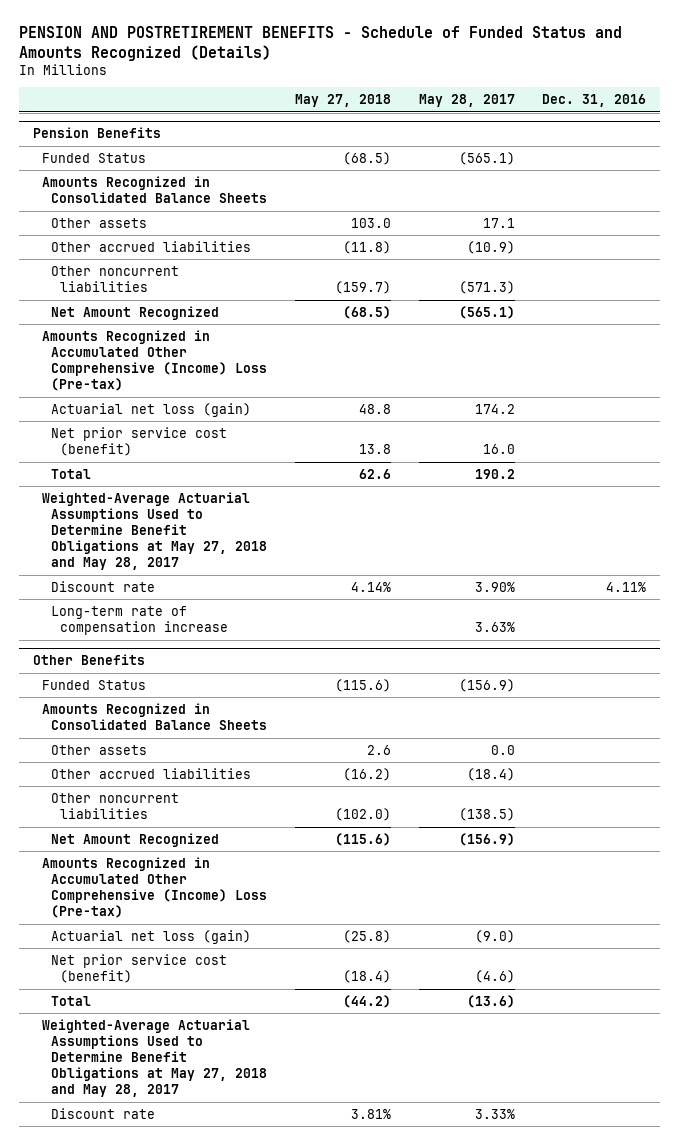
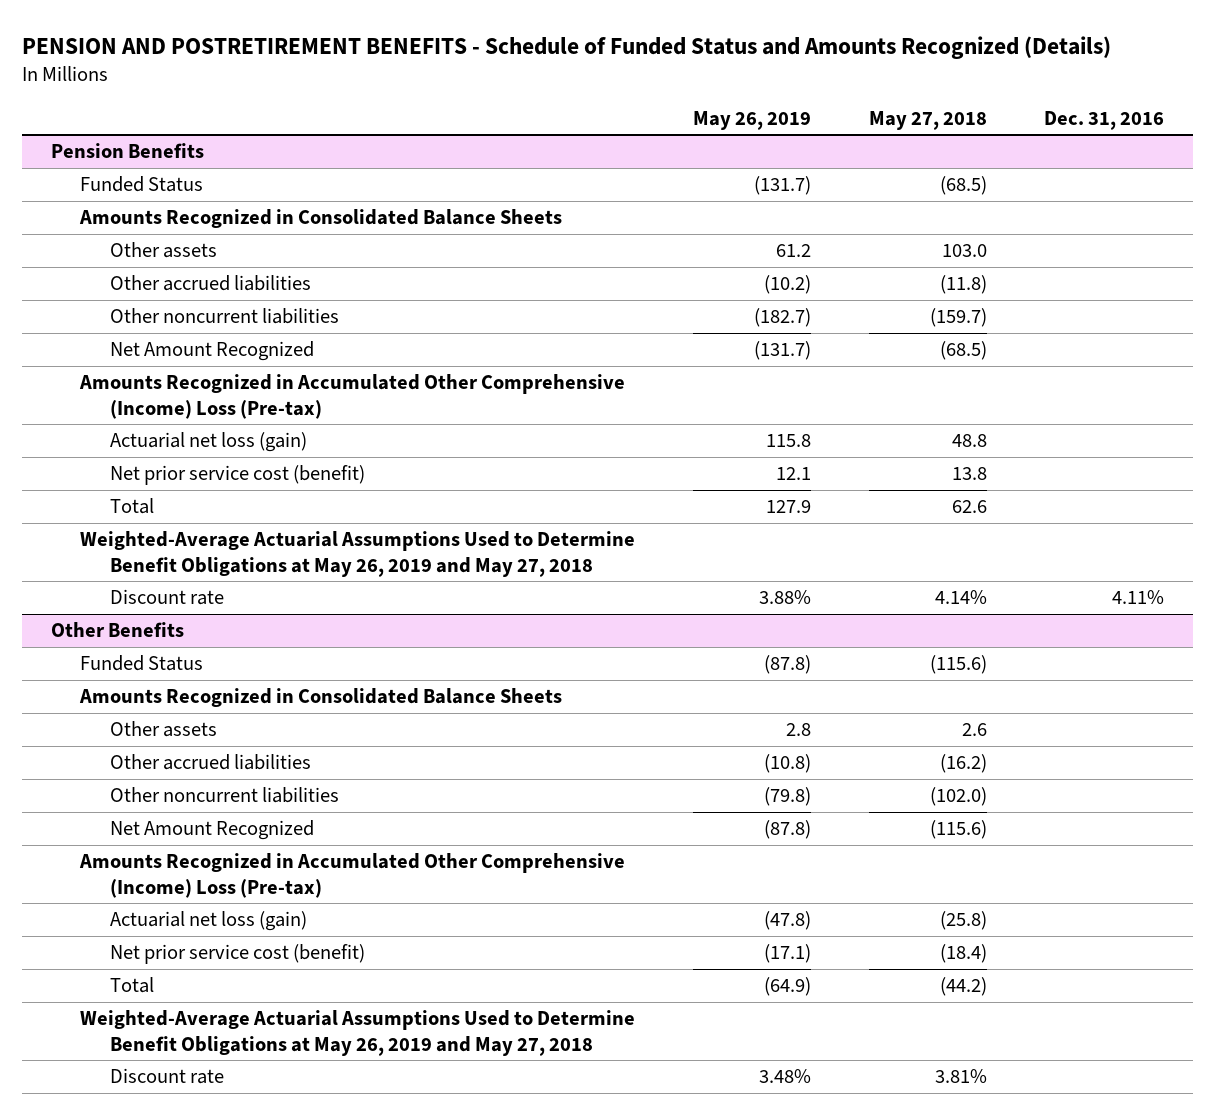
[418,94,515,108] May 28, 2017 -> none
none -> [692,110,811,130] May 26, 2019
[41,491,267,570] Weighted-Average Actuarial Assumptions Used to Determine Benefit Obligations at May 27, 2018 and May 28, 2017 -> [80,531,636,577] Weighted-Average Actuarial Assumptions Used to Determine Benefit Obligations at May 26, 2019 and May 27, 2018
[50,605,228,635] Long-term rate of compensation increase -> none
[41,1018,267,1097] Weighted-Average Actuarial Assumptions Used to Determine Benefit Obligations at May 27, 2018 and May 28, 2017 -> [80,1010,636,1056] Weighted-Average Actuarial Assumptions Used to Determine Benefit Obligations at May 26, 2019 and May 27, 2018

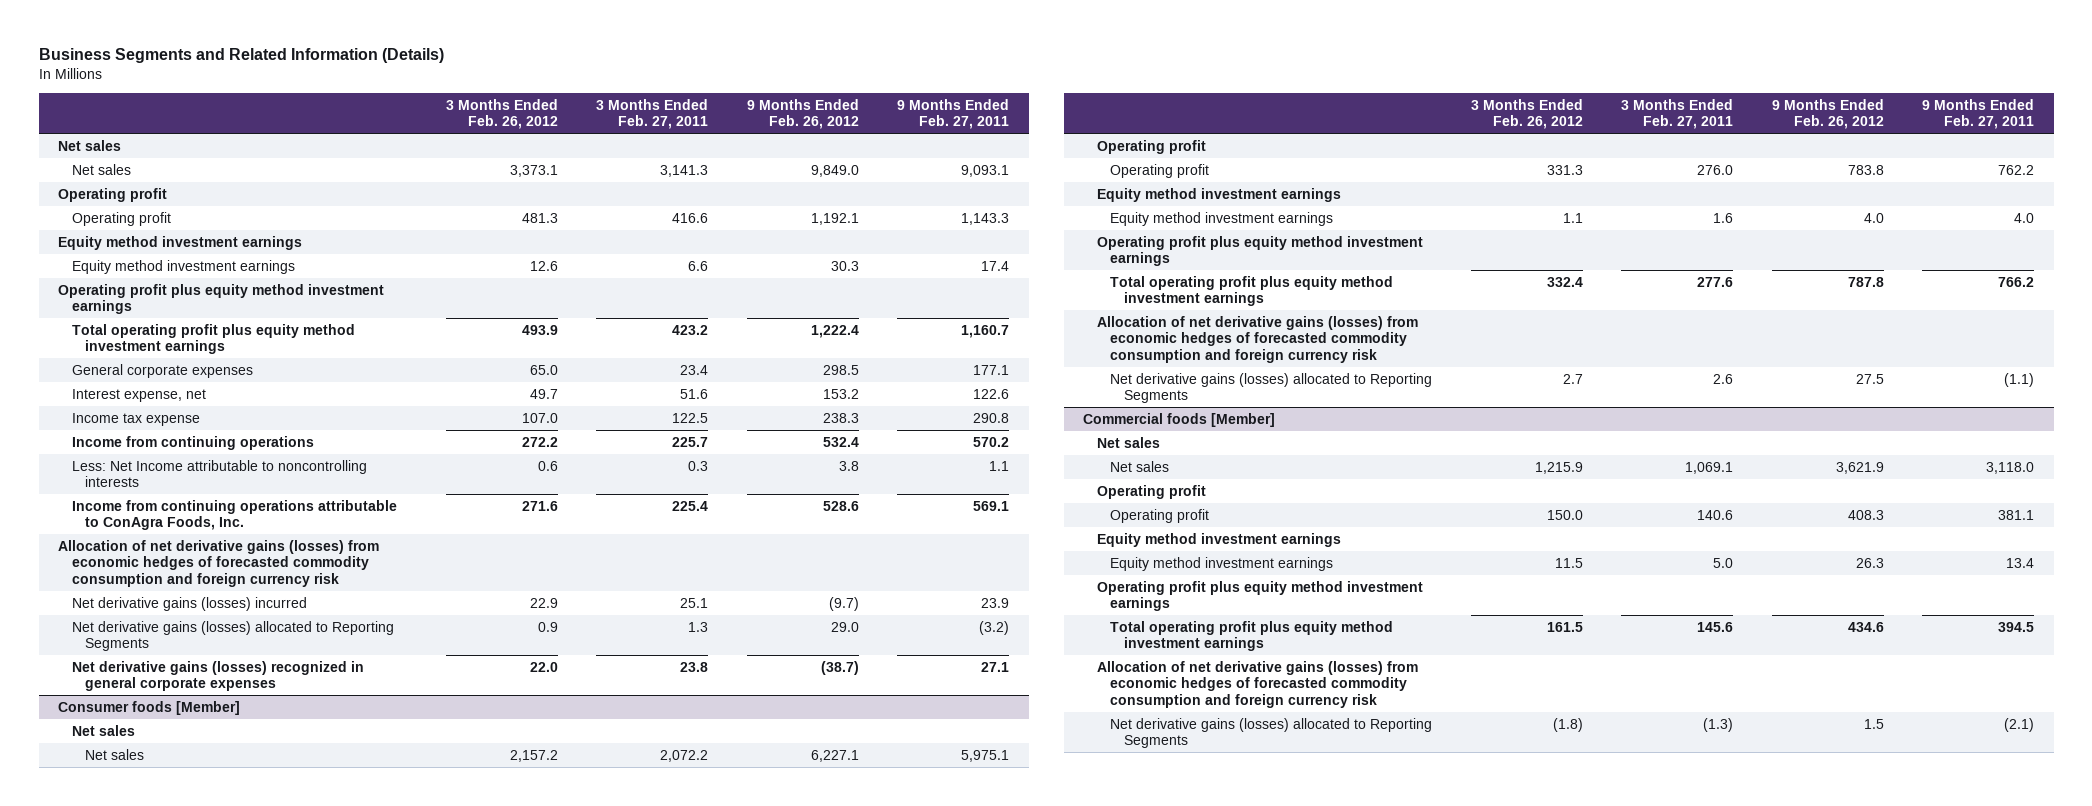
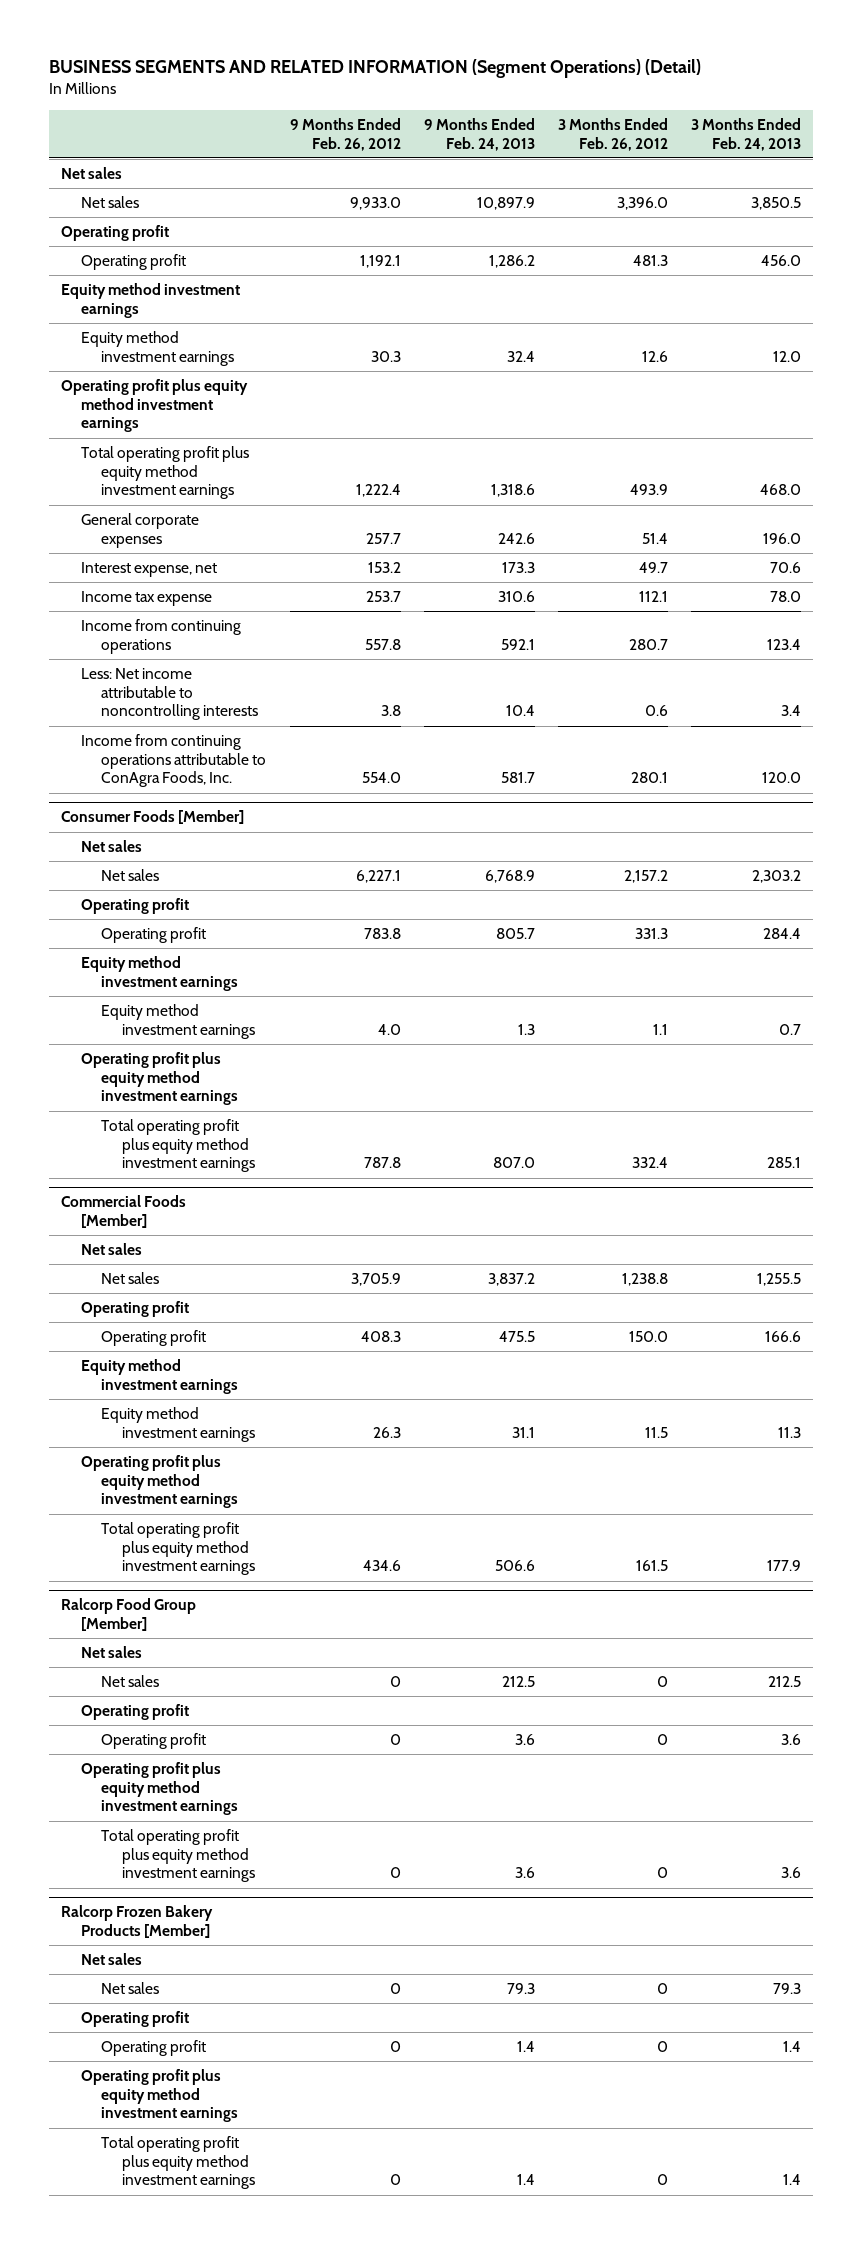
[38,48,444,64] Business Segments and Related Information (Details) -> [49,59,702,79] BUSINESS SEGMENTS AND RELATED INFORMATION (Segment Operations) (Detail)
[596,98,709,130] 3 Months Ended Feb. 27, 2011 -> none
[897,98,1010,130] 9 Months Ended Feb. 27, 2011 -> none
none -> [423,118,535,151] 9 Months Ended Feb. 24, 2013
none -> [691,118,802,151] 3 Months Ended Feb. 24, 2013
[509,164,558,177] 3,373.1 -> [617,197,669,211] 3,396.0
[810,164,859,177] 9,849.0 -> [349,197,401,211] 9,933.0
[529,364,558,375] 65.0 -> [642,532,669,544] 51.4
[822,364,859,375] 298.5 -> [365,532,401,544] 257.7
[57,539,379,587] Allocation of net derivative gains (losses) from economic hedges of forecasted commodity consumption and foreign currency risk -> none
[71,596,307,611] Net derivative gains (losses) incurred -> none
[71,620,394,652] Net derivative gains (losses) allocated to Reporting Segments -> none
[71,660,364,692] Net derivative gains (losses) recognized in general corporate expenses -> none
[521,412,558,423] 107.0 -> [639,591,669,603] 112.1
[822,412,859,423] 238.3 -> [365,591,401,603] 253.7
[521,436,558,447] 272.2 -> [629,638,669,650] 280.7
[822,436,859,447] 532.4 -> [364,638,401,650] 557.8
[71,459,367,488] Less: Net Income attributable to noncontrolling interests -> [81,668,259,721] Less: Net income attributable to noncontrolling interests
[521,500,558,511] 271.6 -> [631,772,669,784] 280.1
[822,500,859,511] 528.6 -> [361,772,401,784] 554.0
[57,700,240,715] Consumer foods [Member] -> [60,810,244,825] Consumer Foods [Member]
[1096,315,1418,363] Allocation of net derivative gains (losses) from economic hedges of forecasted commodity consumption and foreign currency risk -> none
[1110,372,1433,404] Net derivative gains (losses) allocated to Reporting Segments -> none
[1082,412,1275,427] Commercial foods [Member] -> [60,1195,186,1229] Commercial Foods [Member]
[1534,461,1583,474] 1,215.9 -> [622,1273,669,1287] 1,238.8
[1835,461,1884,474] 3,621.9 -> [350,1273,401,1287] 3,705.9
[1096,660,1418,708] Allocation of net derivative gains (losses) from economic hedges of forecasted commodity consumption and foreign currency risk -> none
[1110,717,1433,749] Net derivative gains (losses) allocated to Reporting Segments -> none
none -> [60,1598,196,1632] Ralcorp Food Group [Member]
none -> [81,1646,143,1659] Net sales
none -> [101,1675,160,1688] Net sales
none -> [81,1704,190,1721] Operating profit
none -> [101,1733,207,1750] Operating profit
none -> [81,1762,239,1816] Operating profit plus equity method investment earnings
none -> [101,1829,255,1883] Total operating profit plus equity method investment earnings
none -> [60,1905,213,1939] Ralcorp Frozen Bakery Products [Member]
none -> [81,1953,143,1966] Net sales
none -> [101,1982,160,1995] Net sales
none -> [81,2011,190,2028] Operating profit
none -> [101,2040,207,2057] Operating profit
none -> [81,2069,239,2123] Operating profit plus equity method investment earnings
none -> [101,2136,255,2190] Total operating profit plus equity method investment earnings

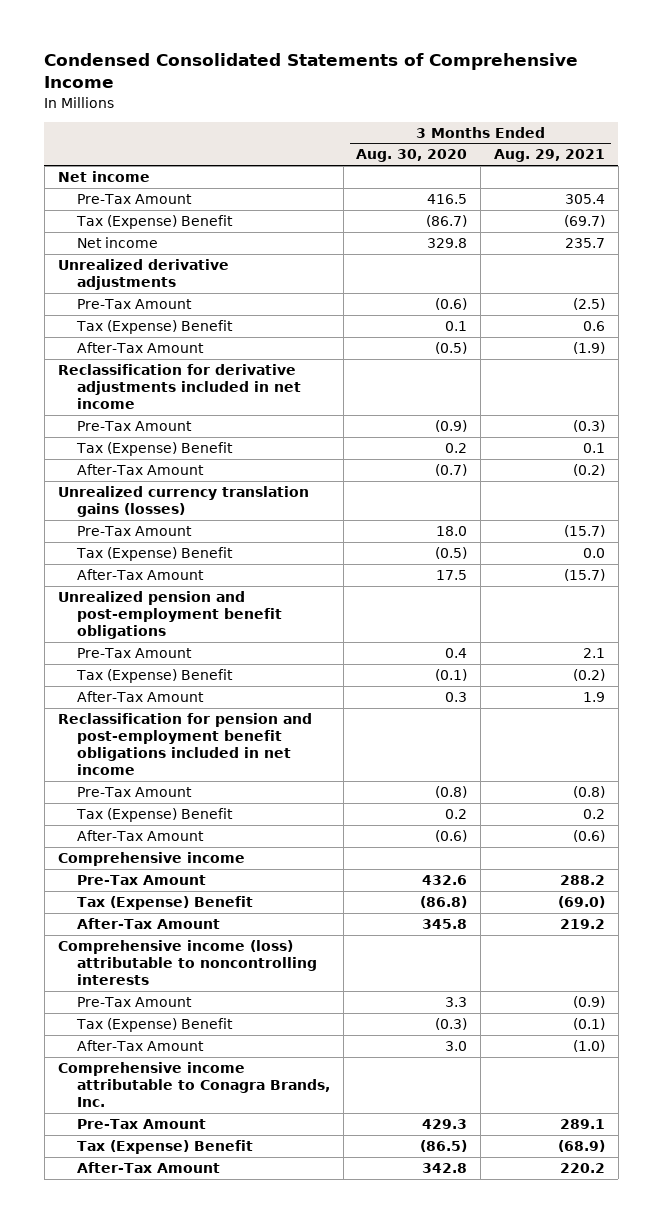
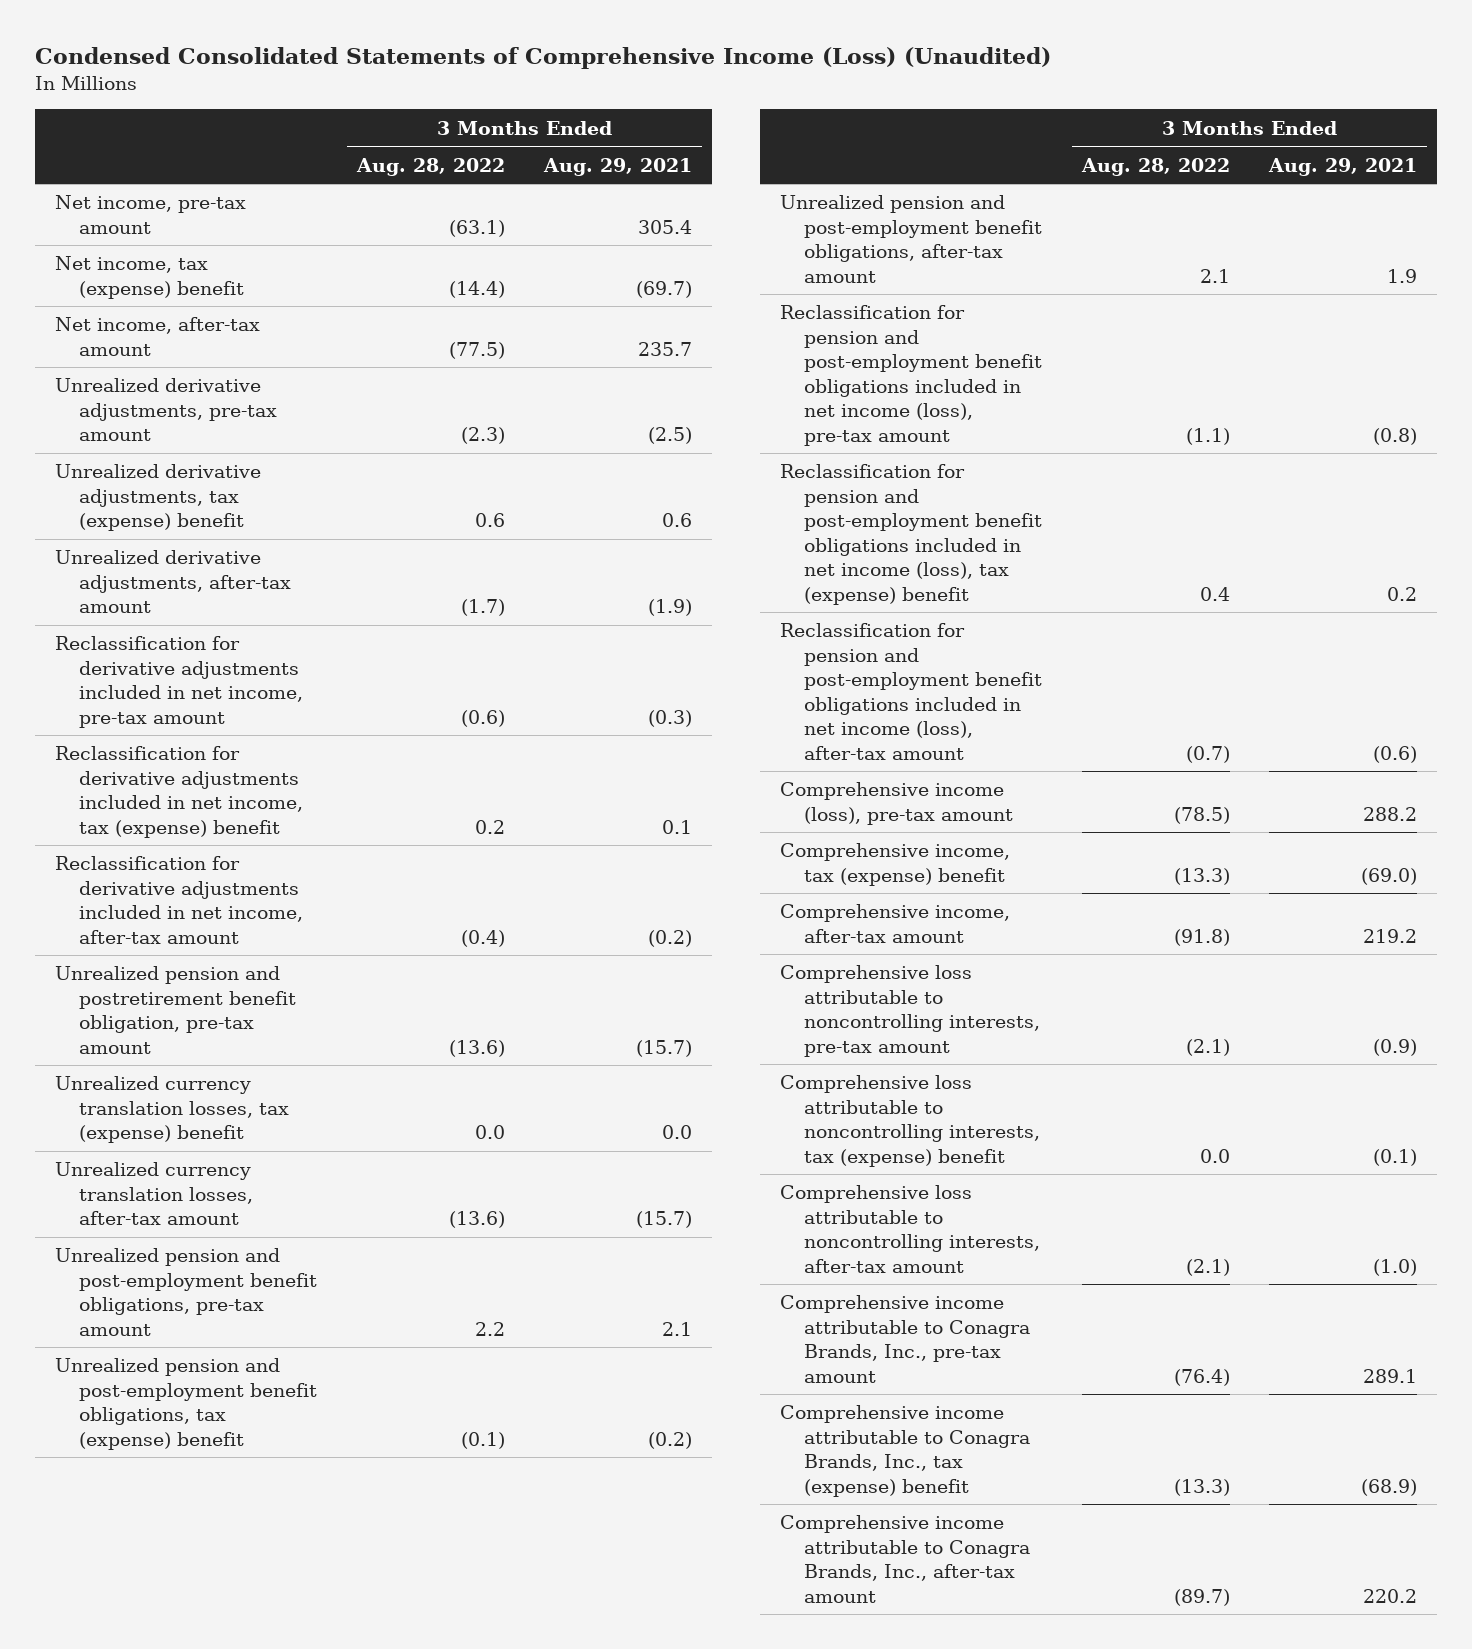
[44,53,579,89] Condensed Consolidated Statements of Comprehensive Income -> [34,47,1051,70] Condensed Consolidated Statements of Comprehensive Income (Loss) (Unaudited)
[356,149,468,163] Aug. 30, 2020 -> none
none -> [355,157,505,176] Aug. 28, 2022
[57,171,150,183] Net income -> none
[57,259,229,291] Unrealized derivative adjustments -> none
[57,364,301,410] Reclassification for derivative adjustments included in net income -> none
[57,486,309,518] Unrealized currency translation gains (losses) -> none
[57,591,282,640] Unrealized pension and post-employment benefit obligations -> none
[57,713,312,776] Reclassification for pension and post-employment benefit obligations included in net income -> none
[57,852,245,867] Comprehensive income -> none
[57,940,317,986] Comprehensive income (loss) attributable to noncontrolling interests -> none
[57,1062,330,1108] Comprehensive income attributable to Conagra Brands, Inc. -> none
[76,194,192,205] Pre-Tax Amount -> [54,195,246,234] Net income, pre-tax amount
[75,215,233,230] Tax (Expense) Benefit -> [54,256,245,299] Net income, tax (expense) benefit
[76,237,158,249] Net income -> [54,317,260,356] Net income, after-tax amount
[76,299,192,310] Pre-Tax Amount -> [54,378,278,442] Unrealized derivative adjustments, pre-tax amount
[75,320,233,335] Tax (Expense) Benefit -> [54,464,261,532] Unrealized derivative adjustments, tax (expense) benefit
[76,342,204,354] After-Tax Amount -> [54,550,292,614] Unrealized derivative adjustments, after-tax amount
[76,421,192,432] Pre-Tax Amount -> [54,636,304,728] Reclassification for derivative adjustments included in net income, pre-tax amount
[75,442,233,457] Tax (Expense) Benefit -> [54,746,304,838] Reclassification for derivative adjustments included in net income, tax (expense) benefit
[76,464,204,476] After-Tax Amount -> [54,856,304,944] Reclassification for derivative adjustments included in net income, after-tax amount
[76,526,192,537] Pre-Tax Amount -> [54,966,297,1054] Unrealized pension and postretirement benefit obligation, pre-tax amount
[75,547,233,562] Tax (Expense) Benefit -> [54,1076,290,1144] Unrealized currency translation losses, tax (expense) benefit
[76,569,204,581] After-Tax Amount -> [54,1162,254,1226] Unrealized currency translation losses, after-tax amount
[76,648,192,659] Pre-Tax Amount -> [54,1248,318,1336] Unrealized pension and post-employment benefit obligations, pre-tax amount
[75,669,233,684] Tax (Expense) Benefit -> [54,1358,318,1450] Unrealized pension and post-employment benefit obligations, tax (expense) benefit
[76,691,204,703] After-Tax Amount -> [779,195,1043,283] Unrealized pension and post-employment benefit obligations, after-tax amount
[76,787,192,798] Pre-Tax Amount -> [779,305,1043,446] Reclassification for pension and post-employment benefit obligations included in net income (loss), pre-tax amount
[75,808,233,823] Tax (Expense) Benefit -> [779,464,1043,605] Reclassification for pension and post-employment benefit obligations included in net income (loss), tax (expense) benefit
[76,830,204,842] After-Tax Amount -> [779,623,1043,760] Reclassification for pension and post-employment benefit obligations included in net income (loss), after-tax amount
[76,875,206,886] Pre-Tax Amount -> [779,782,1014,825] Comprehensive income (loss), pre-tax amount
[76,896,253,911] Tax (Expense) Benefit -> [779,843,1010,886] Comprehensive income, tax (expense) benefit
[76,918,220,930] After-Tax Amount -> [779,904,1010,943] Comprehensive income, after-tax amount
[76,997,192,1008] Pre-Tax Amount -> [779,965,1041,1057] Comprehensive loss attributable to noncontrolling interests, pre-tax amount
[75,1018,233,1033] Tax (Expense) Benefit -> [779,1075,1041,1167] Comprehensive loss attributable to noncontrolling interests, tax (expense) benefit
[76,1040,204,1052] After-Tax Amount -> [779,1185,1041,1273] Comprehensive loss attributable to noncontrolling interests, after-tax amount
[76,1119,206,1130] Pre-Tax Amount -> [779,1295,1031,1383] Comprehensive income attributable to Conagra Brands, Inc., pre-tax amount
[76,1140,253,1155] Tax (Expense) Benefit -> [779,1405,1031,1497] Comprehensive income attributable to Conagra Brands, Inc., tax (expense) benefit
[76,1162,220,1174] After-Tax Amount -> [779,1515,1031,1603] Comprehensive income attributable to Conagra Brands, Inc., after-tax amount

